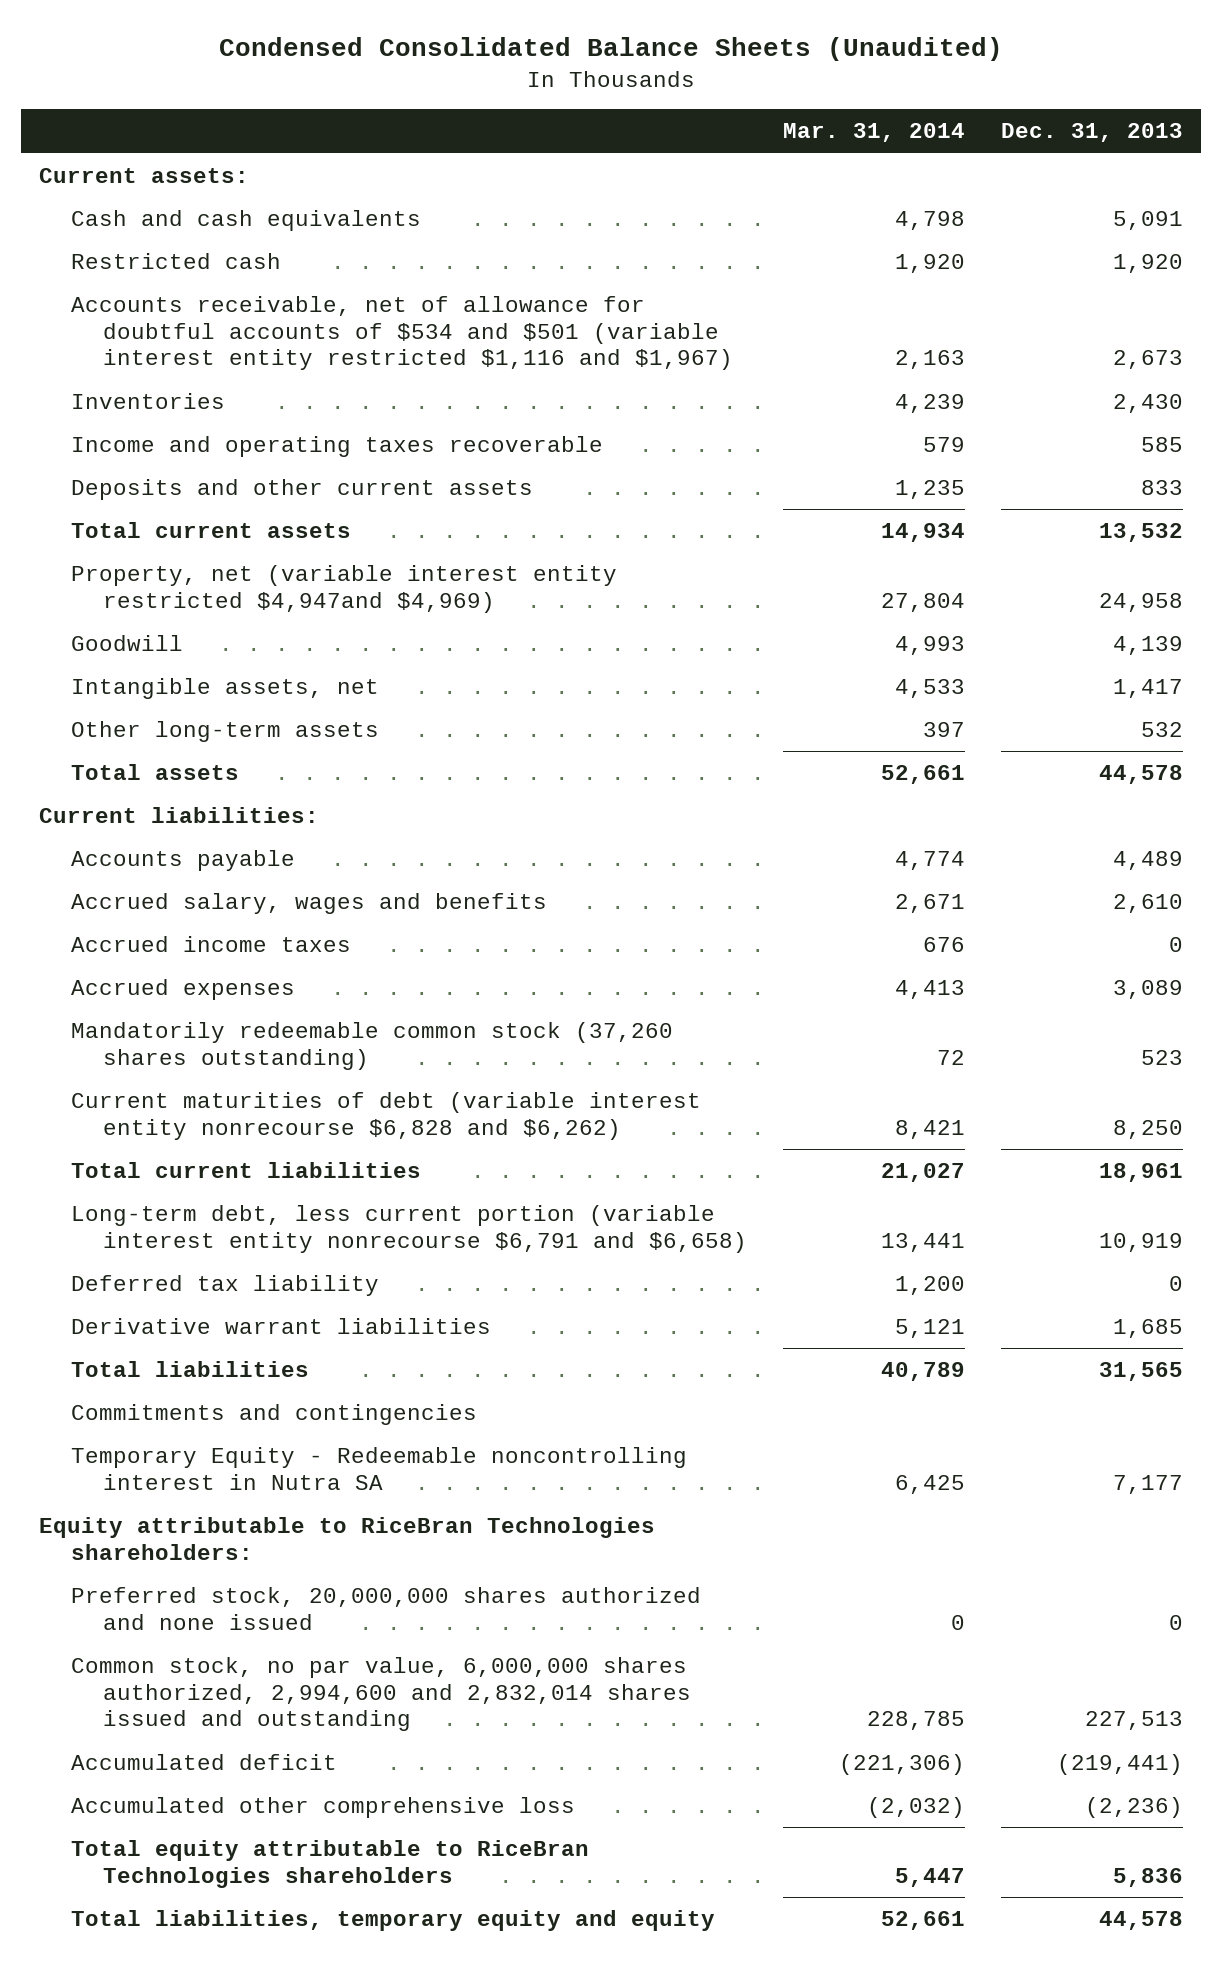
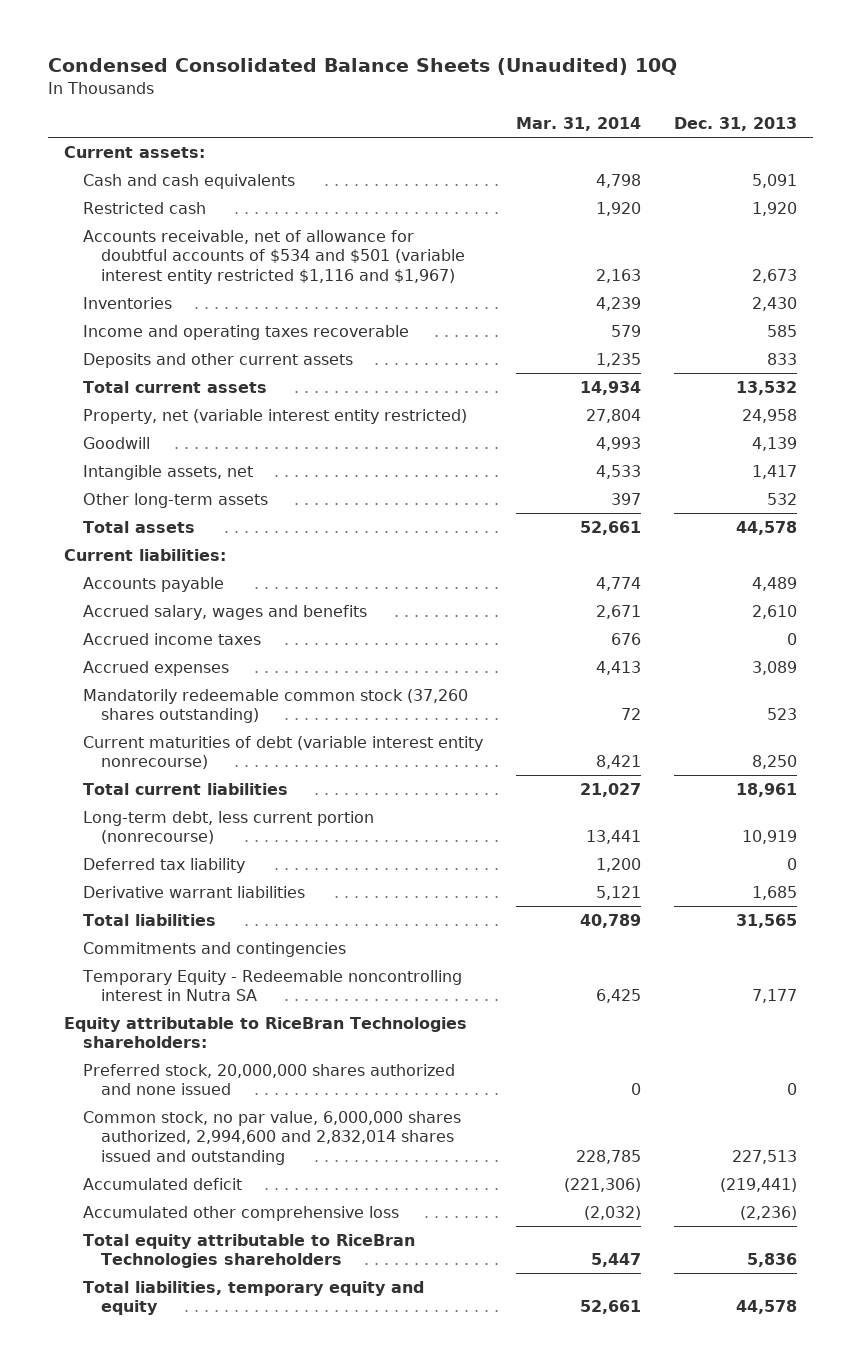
[219,37,1004,62] Condensed Consolidated Balance Sheets (Unaudited) -> [47,58,677,76] Condensed Consolidated Balance Sheets (Unaudited) 10Q
[71,565,618,613] Property, net (variable interest entity restricted $4,947and $4,969) -> [82,408,467,424] Property, net (variable interest entity restricted)
[71,1092,702,1140] Current maturities of debt (variable interest entity nonrecourse $6,828 and $6,262) -> [82,735,483,770] Current maturities of debt (variable interest entity nonrecourse)
[71,1205,748,1253] Long-term debt, less current portion (variable interest entity nonrecourse $6,791 and $6,658) -> [82,810,374,845] Long-term debt, less current portion (nonrecourse)

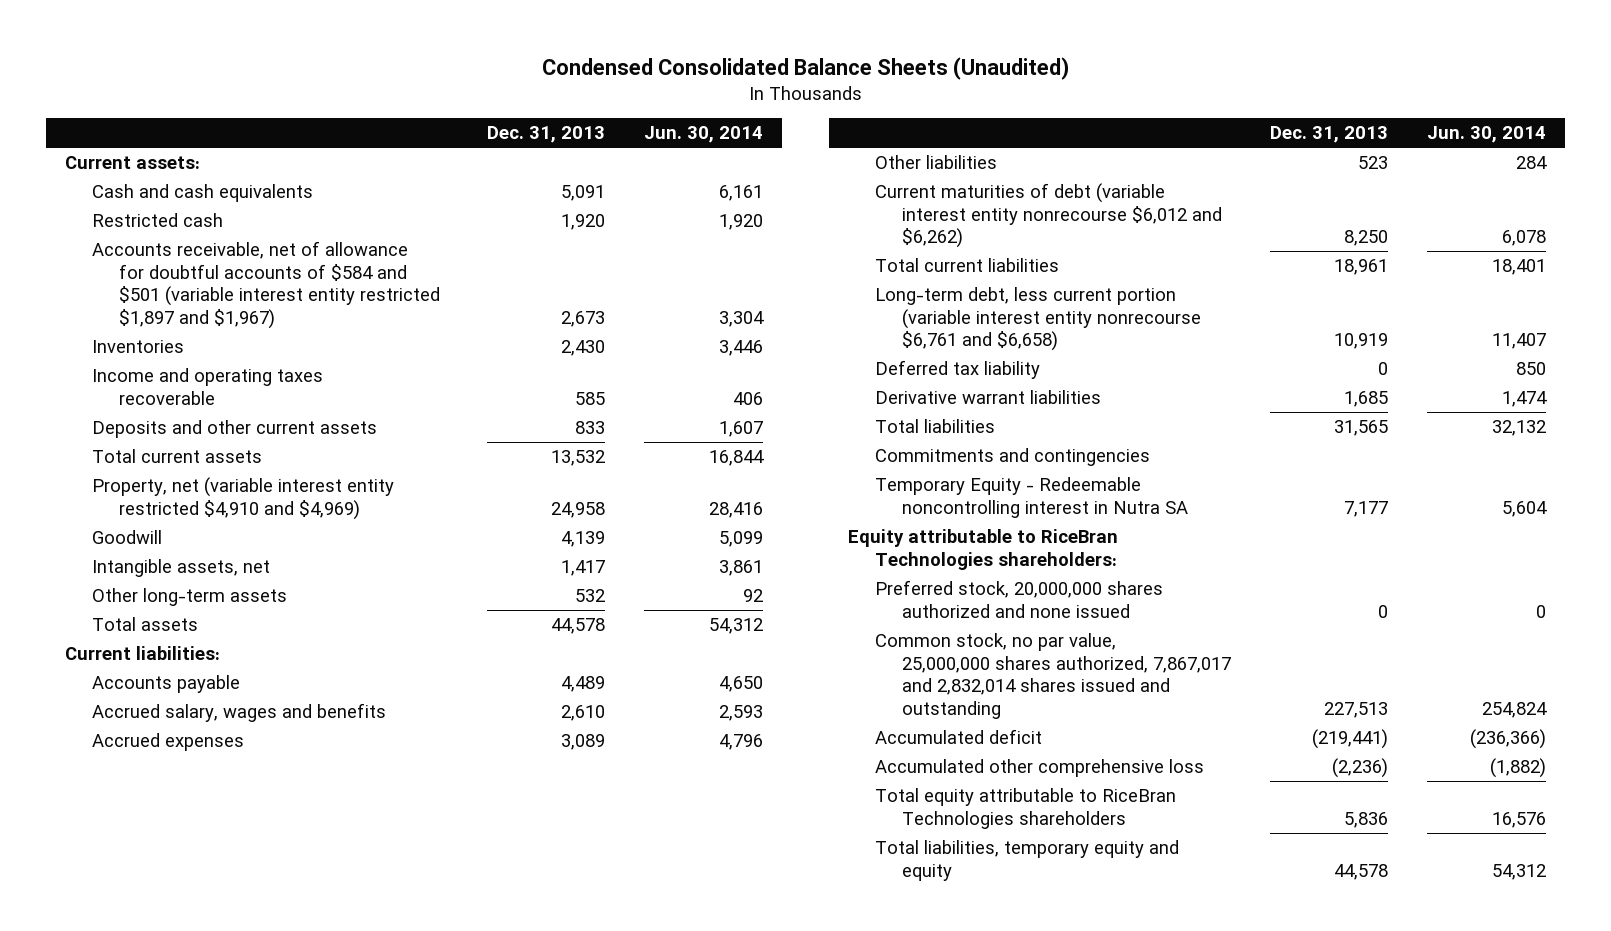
[47,58,677,76] Condensed Consolidated Balance Sheets (Unaudited) 10Q -> [541,56,1069,80] Condensed Consolidated Balance Sheets (Unaudited)
[515,117,641,132] Mar. 31, 2014 -> none
none -> [644,126,764,144] Jun. 30, 2014
[82,229,466,284] Accounts receivable, net of allowance for doubtful accounts of $534 and $501 (variable interest entity restricted $1,116 and $1,967) -> [92,241,441,329] Accounts receivable, net of allowance for doubtful accounts of $584 and $501 (variable interest entity restricted $1,897 and $1,967)
[82,408,467,424] Property, net (variable interest entity restricted) -> [92,477,395,520] Property, net (variable interest entity restricted $4,910 and $4,969)
[82,632,261,645] Accrued income taxes -> none
[82,688,468,724] Mandatorily redeemable common stock (37,260 shares outstanding) -> [875,155,998,170] Other liabilities
[82,735,483,770] Current maturities of debt (variable interest entity nonrecourse) -> [875,183,1223,249] Current maturities of debt (variable interest entity nonrecourse $6,012 and $6,262)
[82,810,374,845] Long-term debt, less current portion (nonrecourse) -> [875,287,1202,352] Long-term debt, less current portion (variable interest entity nonrecourse $6,761 and $6,658)
[82,1110,461,1165] Common stock, no par value, 6,000,000 shares authorized, 2,994,600 and 2,832,014 shares issued and outstanding -> [875,633,1232,719] Common stock, no par value, 25,000,000 shares authorized, 7,867,017 and 2,832,014 shares issued and outstanding

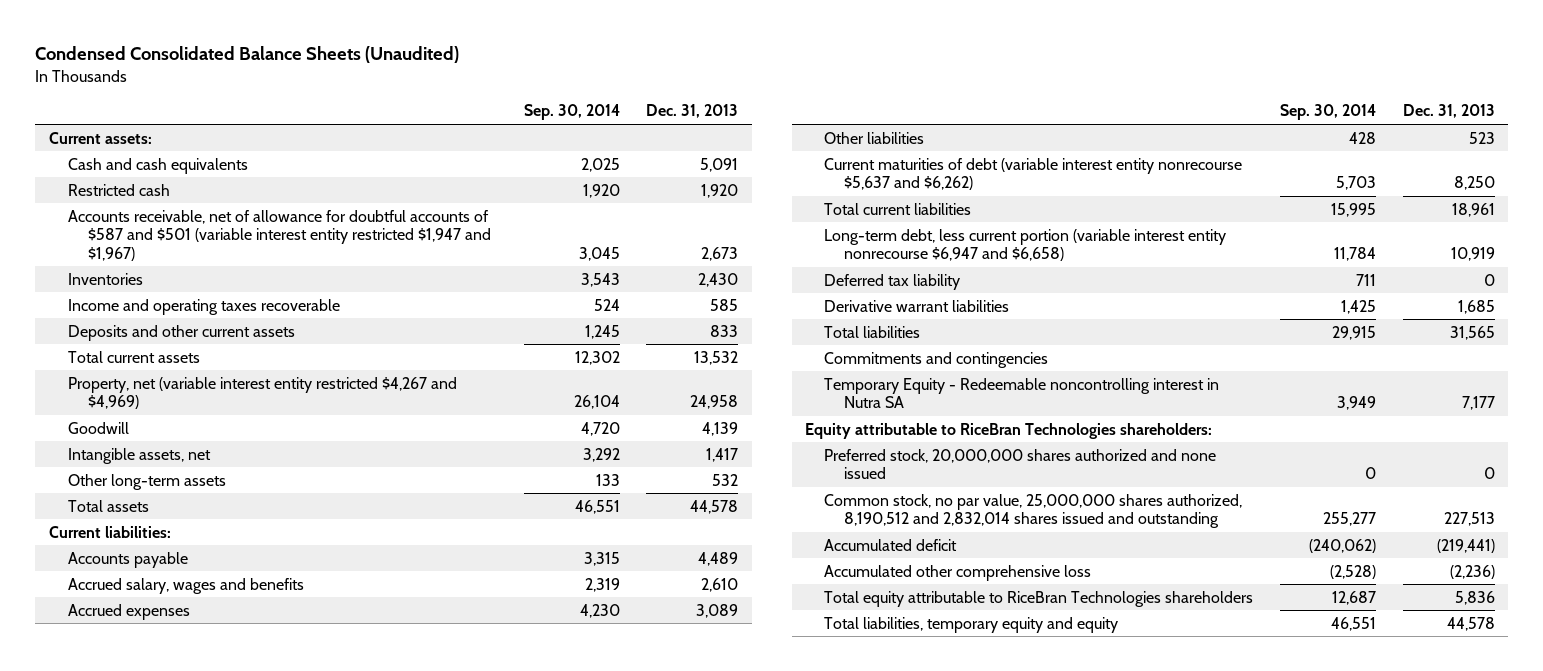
[644,126,764,144] Jun. 30, 2014 -> none
none -> [523,104,620,121] Sep. 30, 2014
[92,241,441,329] Accounts receivable, net of allowance for doubtful accounts of $584 and $501 (variable interest entity restricted $1,897 and $1,967) -> [68,209,491,261] Accounts receivable, net of allowance for doubtful accounts of $587 and $501 (variable interest entity restricted $1,947 and $1,967)
[92,477,395,520] Property, net (variable interest entity restricted $4,910 and $4,969) -> [68,376,458,410] Property, net (variable interest entity restricted $4,267 and $4,969)
[875,183,1223,249] Current maturities of debt (variable interest entity nonrecourse $6,012 and $6,262) -> [824,157,1243,191] Current maturities of debt (variable interest entity nonrecourse $5,637 and $6,262)
[875,287,1202,352] Long-term debt, less current portion (variable interest entity nonrecourse $6,761 and $6,658) -> [824,228,1227,262] Long-term debt, less current portion (variable interest entity nonrecourse $6,947 and $6,658)
[875,633,1232,719] Common stock, no par value, 25,000,000 shares authorized, 7,867,017 and 2,832,014 shares issued and outstanding -> [824,493,1243,529] Common stock, no par value, 25,000,000 shares authorized, 8,190,512 and 2,832,014 shares issued and outstanding

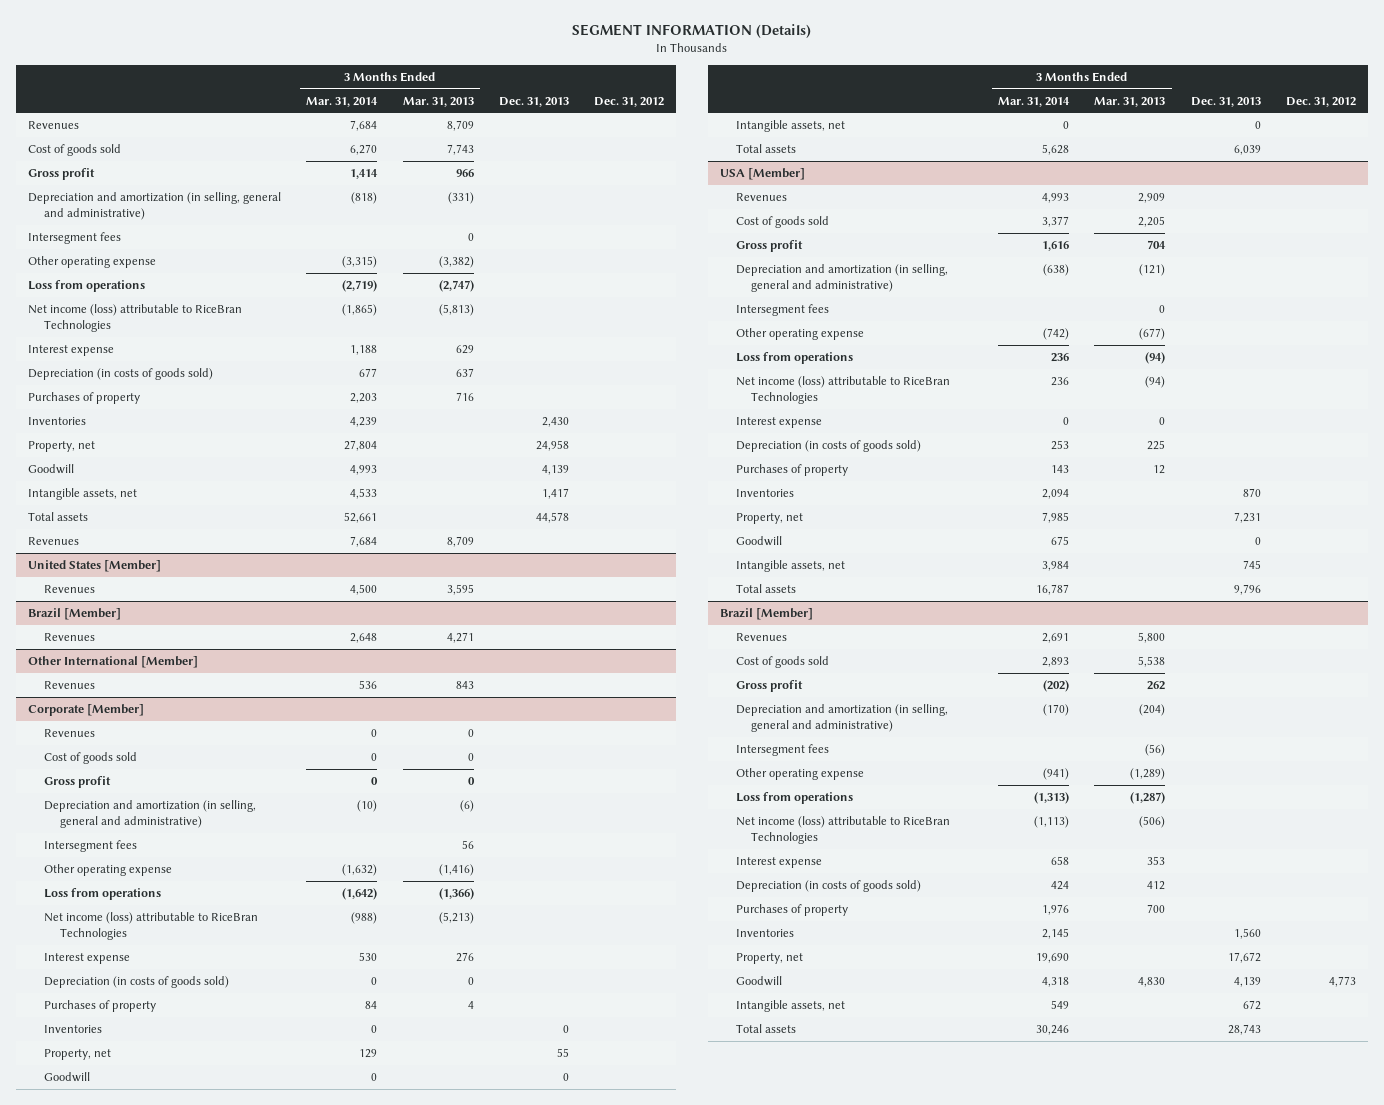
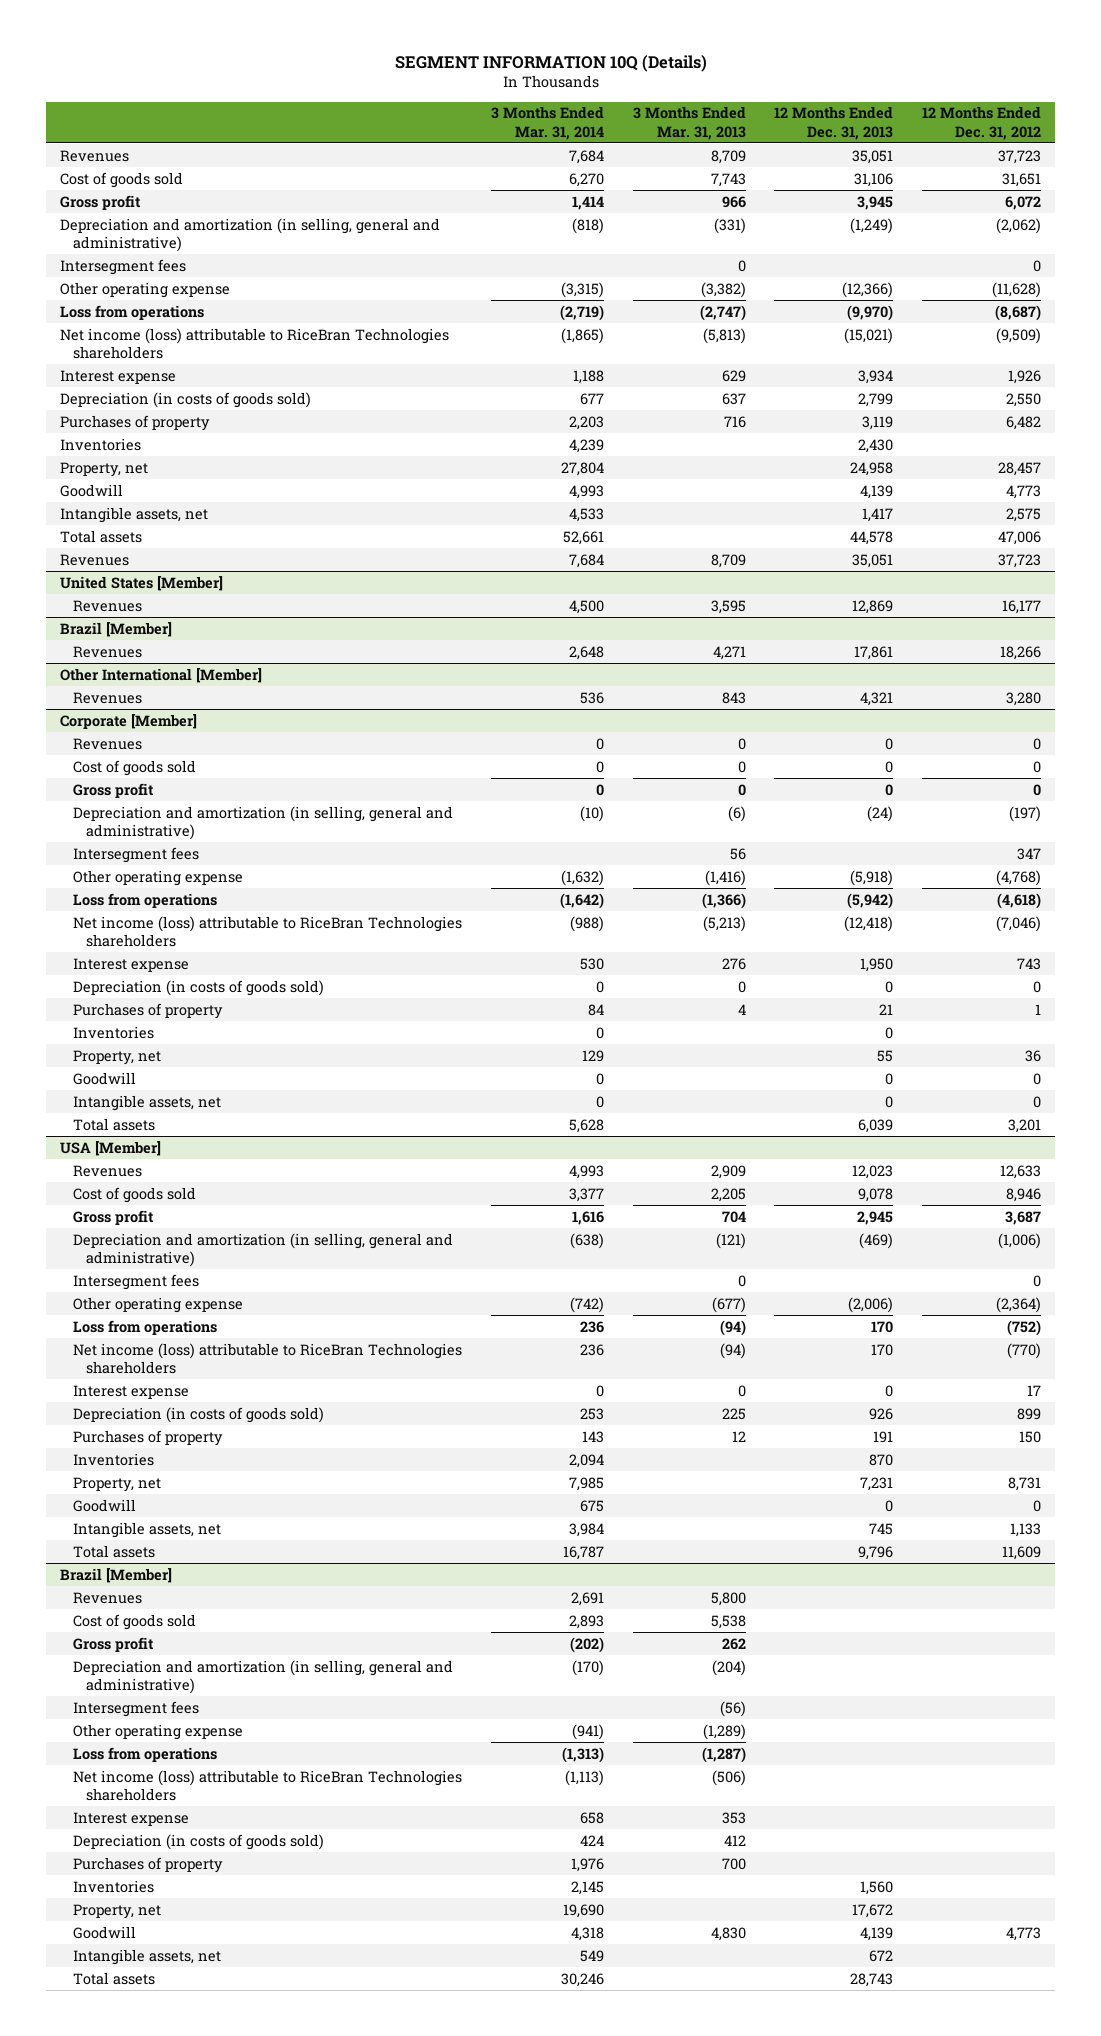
[571,24,811,39] SEGMENT INFORMATION (Details) -> [394,55,707,73] SEGMENT INFORMATION 10Q (Details)
[498,96,569,107] Dec. 31, 2013 -> none
[593,96,664,107] Dec. 31, 2012 -> none
none -> [774,106,894,140] 12 Months Ended Dec. 31, 2013
none -> [921,106,1041,140] 12 Months Ended Dec. 31, 2012
[28,304,243,333] Net income (loss) attributable to RiceBran Technologies -> [60,327,450,359] Net income (loss) attributable to RiceBran Technologies shareholders
[43,912,258,941] Net income (loss) attributable to RiceBran Technologies -> [73,915,463,947] Net income (loss) attributable to RiceBran Technologies shareholders
[735,376,950,405] Net income (loss) attributable to RiceBran Technologies -> [73,1342,463,1374] Net income (loss) attributable to RiceBran Technologies shareholders
[735,816,950,845] Net income (loss) attributable to RiceBran Technologies -> [73,1769,463,1801] Net income (loss) attributable to RiceBran Technologies shareholders

